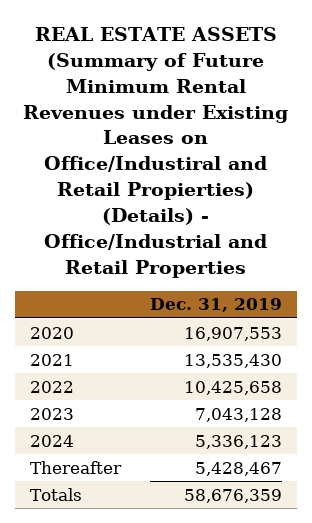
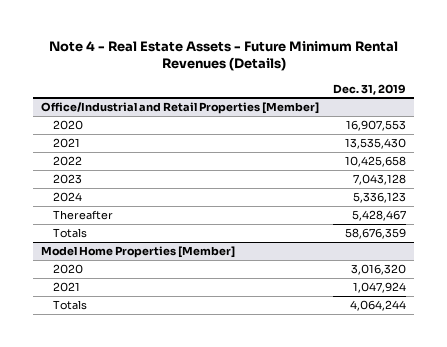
[23,26,289,278] REAL ESTATE ASSETS (Summary of Future Minimum Rental Revenues under Existing Leases on Office/Industiral and Retail Propierties) (Details) - Office/Industrial and Retail Properties -> [48,40,398,72] Note 4 - Real Estate Assets - Future Minimum Rental Revenues (Details)
none -> [40,102,319,115] Office/Industrial and Retail Properties [Member]
none -> [40,246,235,259] Model Home Properties [Member]
none -> [53,264,84,275] 2020
none -> [53,282,81,293] 2021
none -> [53,300,88,311] Totals

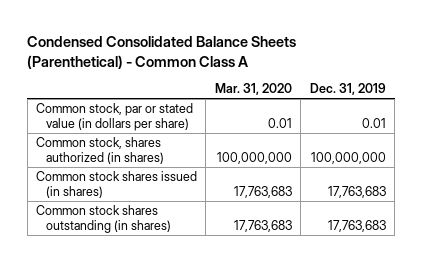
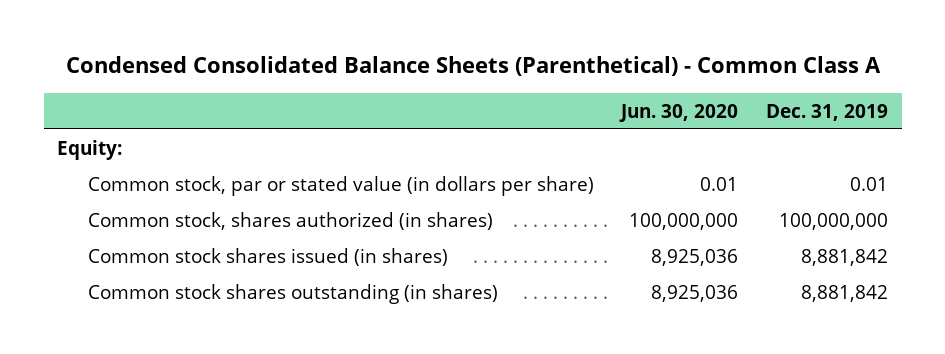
[214,83,292,96] Mar. 31, 2020 -> none
none -> [619,103,739,122] Jun. 30, 2020
none -> [57,139,123,160] Equity:
[327,186,386,199] 17,763,683 -> [800,248,888,266] 8,881,842
[327,220,386,233] 17,763,683 -> [800,284,888,302] 8,881,842

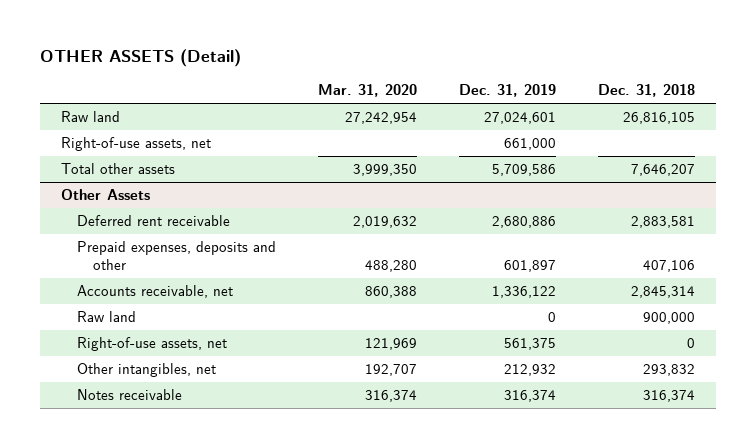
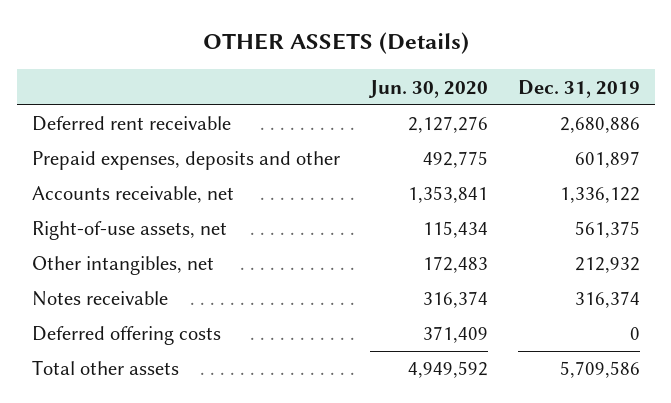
[39,49,241,68] OTHER ASSETS (Detail) -> [202,31,469,54] OTHER ASSETS (Details)
[317,84,417,98] Mar. 31, 2020 -> none
[597,84,695,98] Dec. 31, 2018 -> none
none -> [367,79,488,98] Jun. 30, 2020
[60,111,120,123] Raw land -> none
[60,137,211,152] Right-of-use assets, net -> none
[60,189,150,201] Other Assets -> none
[76,311,136,323] Raw land -> none
none -> [31,326,221,346] Deferred offering costs
[60,163,175,175] Total other assets -> [31,360,179,376] Total other assets

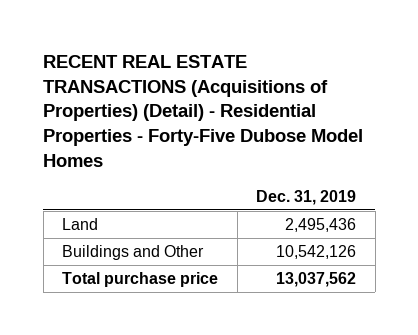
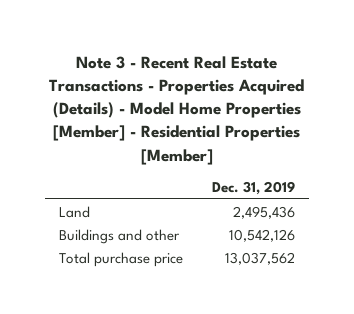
[43,54,364,167] RECENT REAL ESTATE TRANSACTIONS (Acquisitions of Properties) (Detail) - Residential Properties - Forty-Five Dubose Model Homes -> [48,55,304,165] Note 3 - Recent Real Estate Transactions - Properties Acquired (Details) - Model Home Properties [Member] - Residential Properties [Member]
[62,244,205,260] Buildings and Other -> [59,228,181,244] Buildings and other

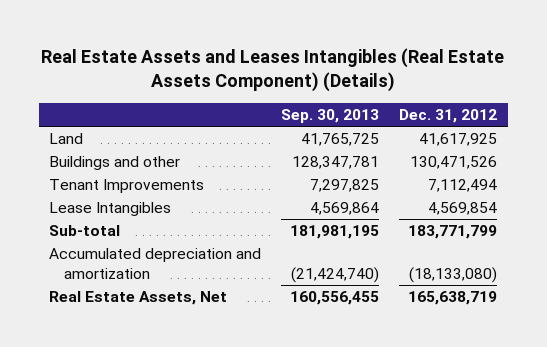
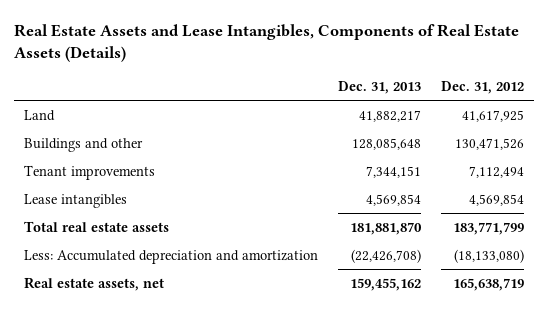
[41,48,505,93] Real Estate Assets and Leases Intangibles (Real Estate Assets Component) (Details) -> [13,23,519,62] Real Estate Assets and Lease Intangibles, Components of Real Estate Assets (Details)
[281,109,380,124] Sep. 30, 2013 -> none
none -> [337,80,421,94] Dec. 31, 2013
[49,179,205,194] Tenant Improvements -> [23,164,155,180] Tenant improvements
[49,202,172,217] Lease Intangibles -> [23,193,127,208] Lease intangibles
[49,225,121,237] Sub-total -> [23,220,169,232] Total real estate assets
[49,248,262,279] Accumulated depreciation and amortization -> [23,249,318,264] Less: Accumulated depreciation and amortization
[49,291,228,306] Real Estate Assets, Net -> [23,276,164,291] Real estate assets, net

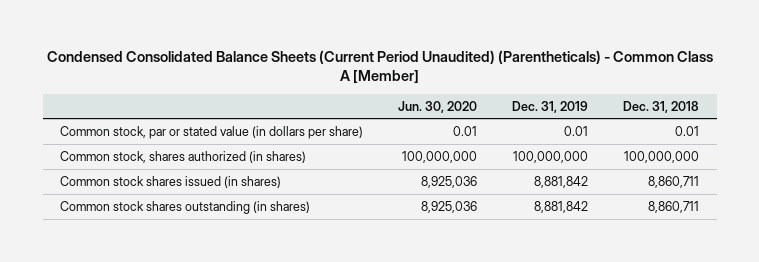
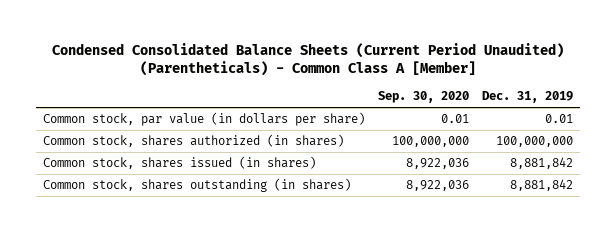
[398,100,478,113] Jun. 30, 2020 -> none
[623,100,700,113] Dec. 31, 2018 -> none
none -> [377,91,469,104] Sep. 30, 2020
[60,125,364,139] Common stock, par or stated value (in dollars per share) -> [42,112,365,127] Common stock, par value (in dollars per share)
[60,175,282,188] Common stock shares issued (in shares) -> [42,156,316,170] Common stock, shares issued (in shares)
[60,200,311,214] Common stock shares outstanding (in shares) -> [42,178,351,193] Common stock, shares outstanding (in shares)

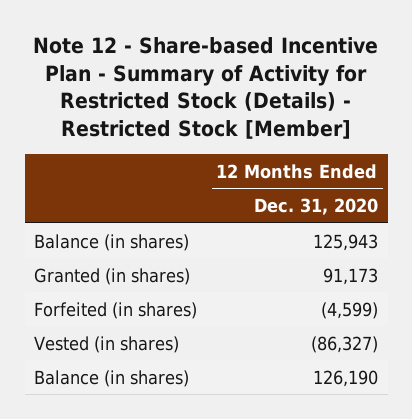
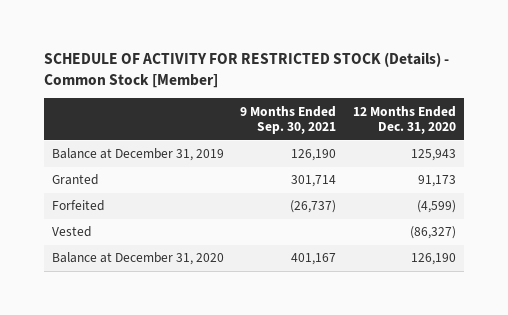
[33,36,379,140] Note 12 - Share-based Incentive Plan - Summary of Activity for Restricted Stock (Details) - Restricted Stock [Member] -> [43,52,449,89] SCHEDULE OF ACTIVITY FOR RESTRICTED STOCK (Details) - Common Stock [Member]
none -> [240,105,337,135] 9 Months Ended Sep. 30, 2021
[34,233,190,251] Balance (in shares) -> [52,148,225,162] Balance at December 31, 2019
[34,267,191,285] Granted (in shares) -> [52,174,100,186] Granted
[34,301,198,319] Forfeited (in shares) -> [52,200,106,212] Forfeited
[34,335,180,353] Vested (in shares) -> [52,226,93,238] Vested
[34,369,190,387] Balance (in shares) -> [52,252,225,266] Balance at December 31, 2020

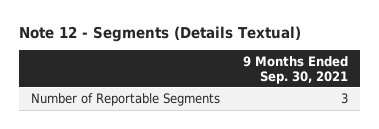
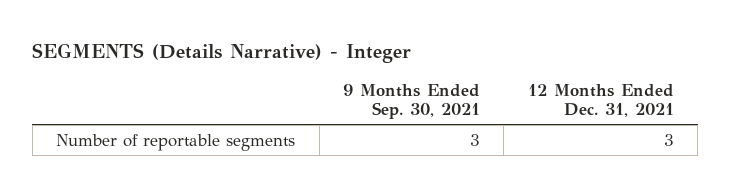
[18,26,301,43] Note 12 - Segments (Details Textual) -> [32,43,412,64] SEGMENTS (Details Narrative) - Integer
none -> [527,83,674,118] 12 Months Ended Dec. 31, 2021
[30,93,220,107] Number of Reportable Segments -> [56,133,296,151] Number of reportable segments

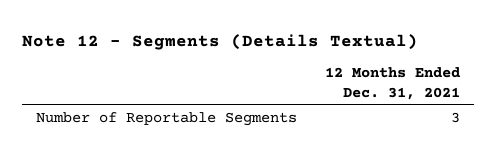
[32,43,412,64] SEGMENTS (Details Narrative) - Integer -> [21,33,418,50] Note 12 - Segments (Details Textual)
[342,83,480,120] 9 Months Ended Sep. 30, 2021 -> none
[56,133,296,151] Number of reportable segments -> [35,112,297,127] Number of Reportable Segments

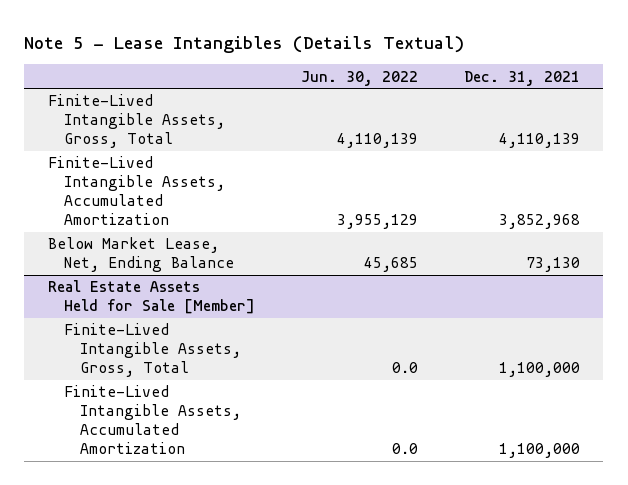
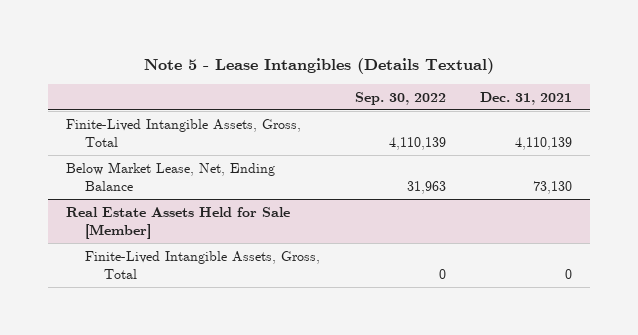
[301,70,419,86] Jun. 30, 2022 -> none
none -> [354,91,446,105] Sep. 30, 2022
[47,156,226,226] Finite-Lived Intangible Assets, Accumulated Amortization -> none
[64,385,242,455] Finite-Lived Intangible Assets, Accumulated Amortization -> none
[499,362,581,378] 1,100,000 -> [565,268,573,279] 0

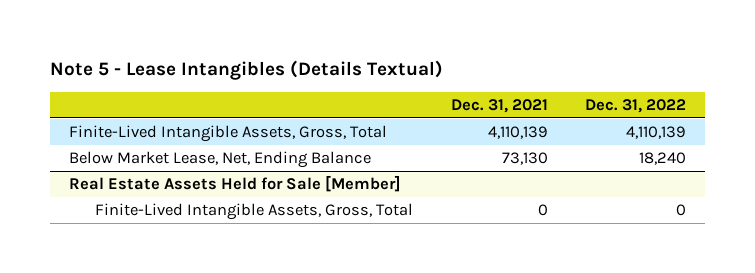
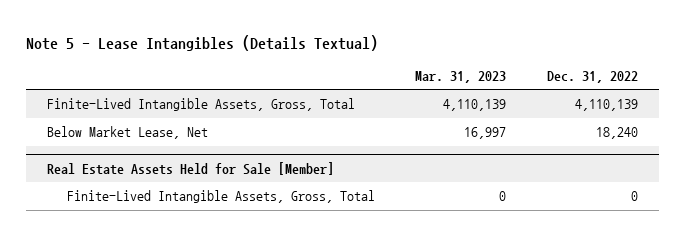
[450,98,548,113] Dec. 31, 2021 -> none
none -> [415,70,507,83] Mar. 31, 2023
[68,151,371,169] Below Market Lease, Net, Ending Balance -> [46,126,208,140] Below Market Lease, Net

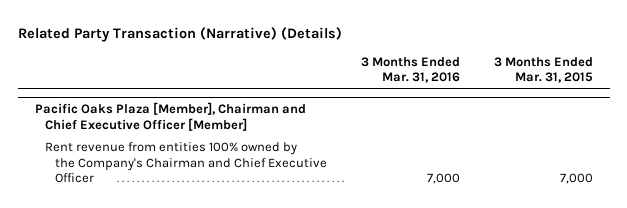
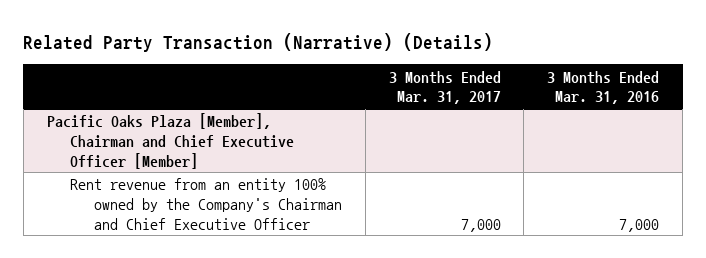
[493,56,593,84] 3 Months Ended Mar. 31, 2015 -> none
none -> [388,70,501,105] 3 Months Ended Mar. 31, 2017
[44,142,328,184] Rent revenue from entities 100% owned by the Company's Chairman and Chief Executive Officer -> [70,178,342,230] Rent revenue from an entity 100% owned by the Company's Chairman and Chief Executive Officer

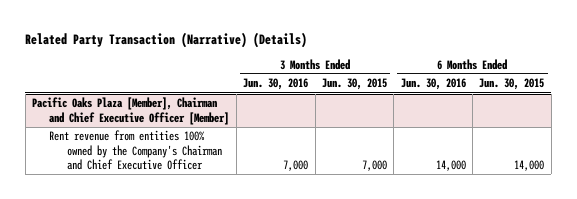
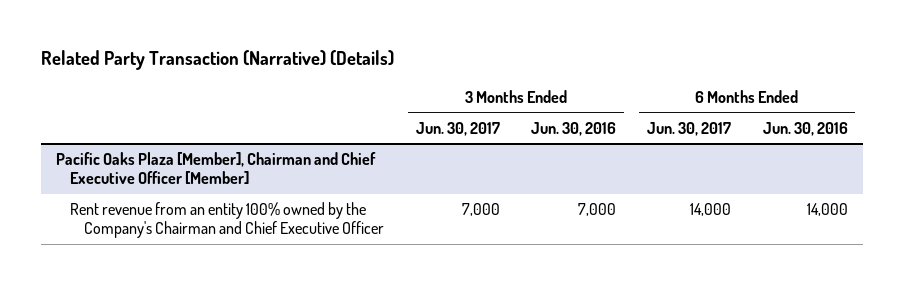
[321,78,387,91] Jun. 30, 2015 -> none
[479,78,545,91] Jun. 30, 2015 -> none
none -> [415,121,500,136] Jun. 30, 2017
none -> [647,121,732,136] Jun. 30, 2017
[49,130,222,171] Rent revenue from entities 100% owned by the Company's Chairman and Chief Executive Officer -> [70,202,385,239] Rent revenue from an entity 100% owned by the Company's Chairman and Chief Executive Officer

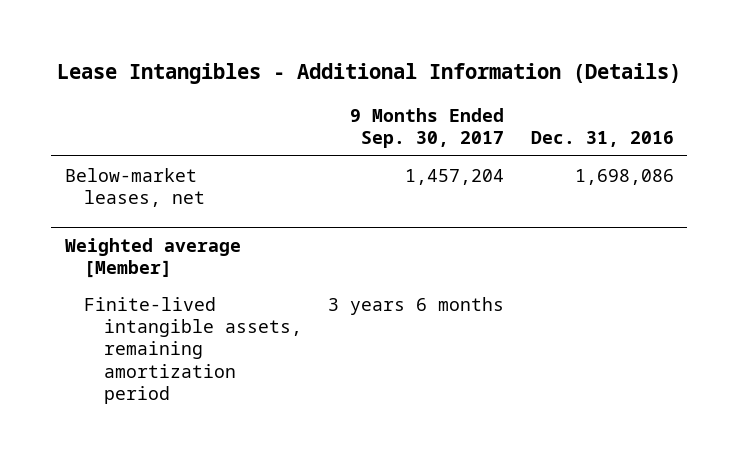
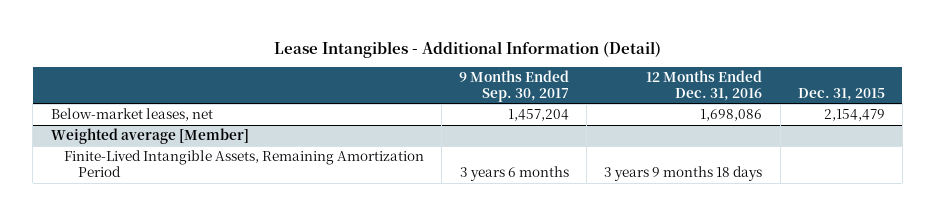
[57,63,682,85] Lease Intangibles - Additional Information (Details) -> [273,40,661,58] Lease Intangibles - Additional Information (Detail)
[530,131,674,148] Dec. 31, 2016 -> none
none -> [646,70,763,101] 12 Months Ended Dec. 31, 2016
none -> [797,87,885,101] Dec. 31, 2015
[84,296,302,405] Finite-lived intangible assets, remaining amortization period -> [64,150,425,178] Finite-Lived Intangible Assets, Remaining Amortization Period

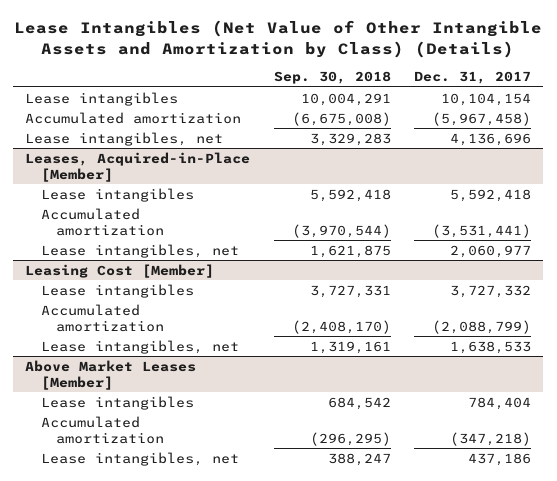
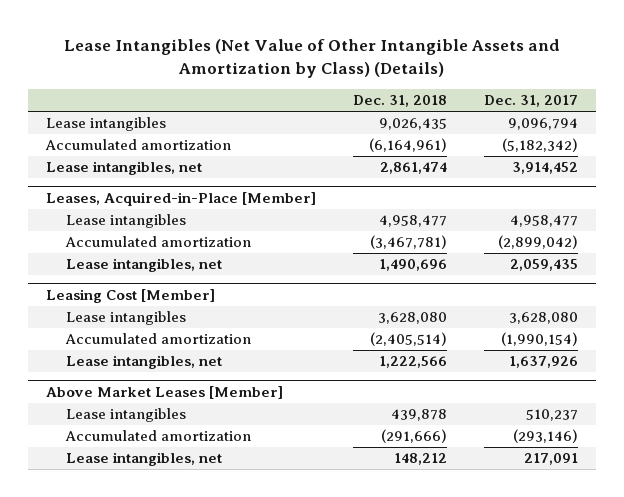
[273,71,391,85] Sep. 30, 2018 -> none
none -> [352,95,447,108] Dec. 31, 2018
[441,92,532,106] 10,104,154 -> [507,118,578,131] 9,096,794
[432,111,532,126] (5,967,458) -> [501,138,578,153] (5,182,342)
[450,132,532,146] 4,136,696 -> [511,162,578,175] 3,914,452
[450,188,532,202] 5,592,418 -> [509,215,578,228] 4,958,477
[432,223,532,238] (3,531,441) -> [497,235,578,250] (2,899,042)
[450,244,532,258] 2,060,977 -> [509,259,578,272] 2,059,435
[450,284,532,298] 3,727,332 -> [508,312,578,325] 3,628,080
[432,319,532,334] (2,088,799) -> [500,332,578,347] (1,990,154)
[450,340,532,354] 1,638,533 -> [508,356,578,369] 1,637,926
[468,396,532,410] 784,404 -> [525,409,578,422] 510,237
[450,431,532,446] (347,218) -> [512,429,578,444] (293,146)
[468,452,532,466] 437,186 -> [523,453,578,466] 217,091

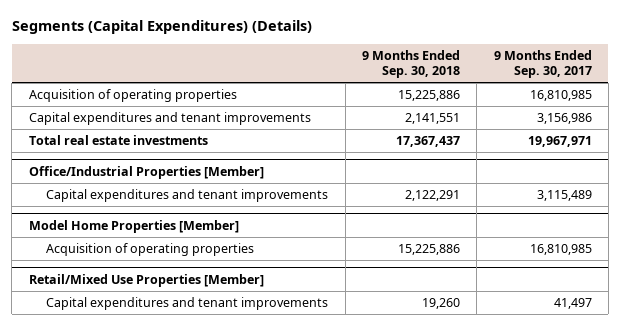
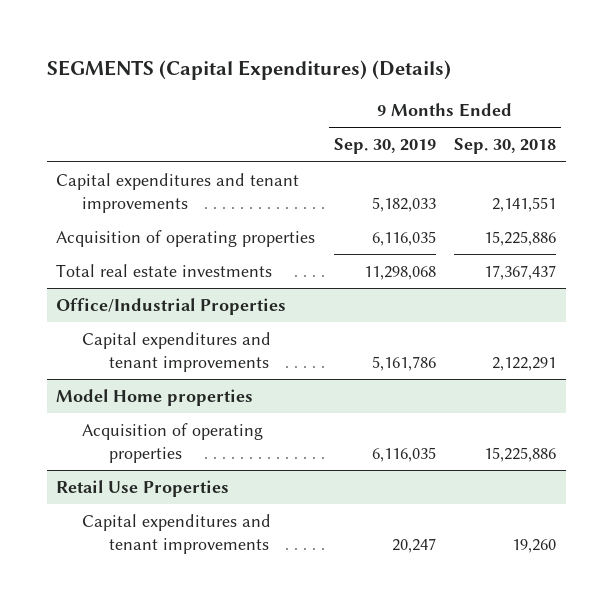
[11,20,312,35] Segments (Capital Expenditures) (Details) -> [46,59,451,80] SEGMENTS (Capital Expenditures) (Details)
[493,49,592,79] 9 Months Ended Sep. 30, 2017 -> none
none -> [333,138,436,155] Sep. 30, 2019
[28,88,237,102] Acquisition of operating properties -> [56,230,316,248] Acquisition of operating properties
[28,165,264,179] Office/Industrial Properties [Member] -> [56,298,287,316] Office/Industrial Properties
[28,219,239,233] Model Home Properties [Member] -> [56,389,254,407] Model Home properties
[28,273,264,287] Retail/Mixed Use Properties [Member] -> [56,480,230,498] Retail Use Properties

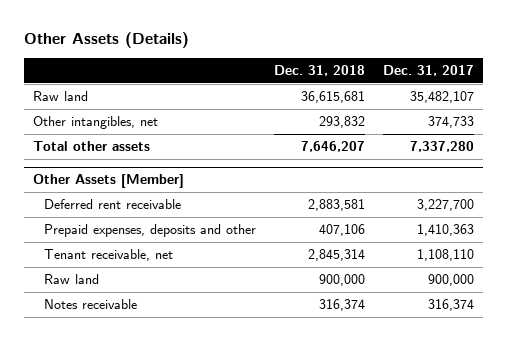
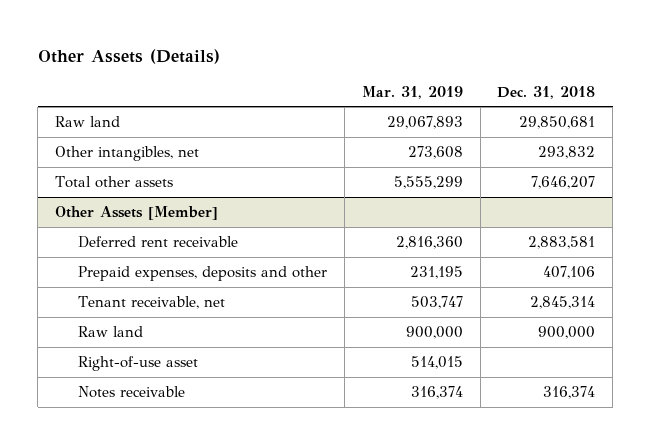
[382,64,474,76] Dec. 31, 2017 -> none
none -> [361,85,463,99] Mar. 31, 2019
[301,91,366,104] 36,615,681 -> [519,116,596,130] 29,850,681
none -> [78,356,199,372] Right-of-use asset

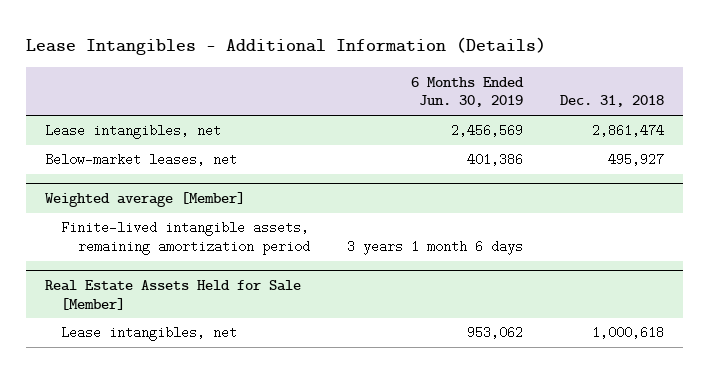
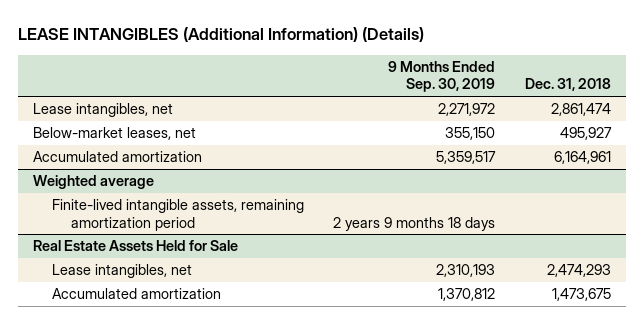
[25,36,546,55] Lease Intangibles - Additional Information (Details) -> [17,27,424,43] LEASE INTANGIBLES (Additional Information) (Details)
[411,76,525,108] 6 Months Ended Jun. 30, 2019 -> none
none -> [388,60,496,93] 9 Months Ended Sep. 30, 2019
none -> [32,151,202,163] Accumulated amortization
[44,191,245,207] Weighted average [Member] -> [32,175,154,190] Weighted average
[44,279,301,310] Real Estate Assets Held for Sale [Member] -> [32,240,238,252] Real Estate Assets Held for Sale
[592,326,665,340] 1,000,618 -> [547,264,612,278] 2,474,293
none -> [51,288,221,300] Accumulated amortization

